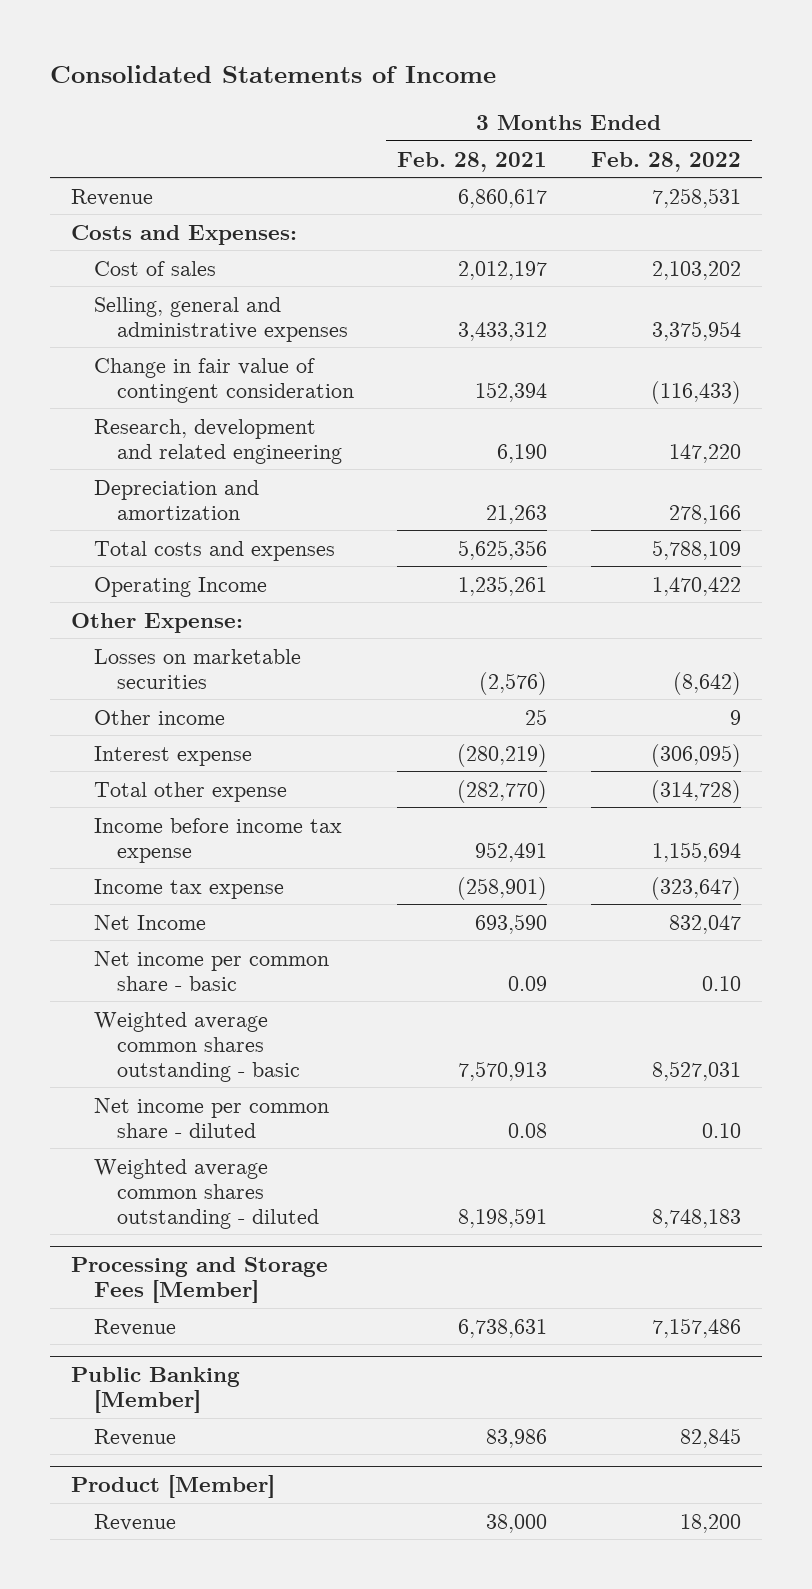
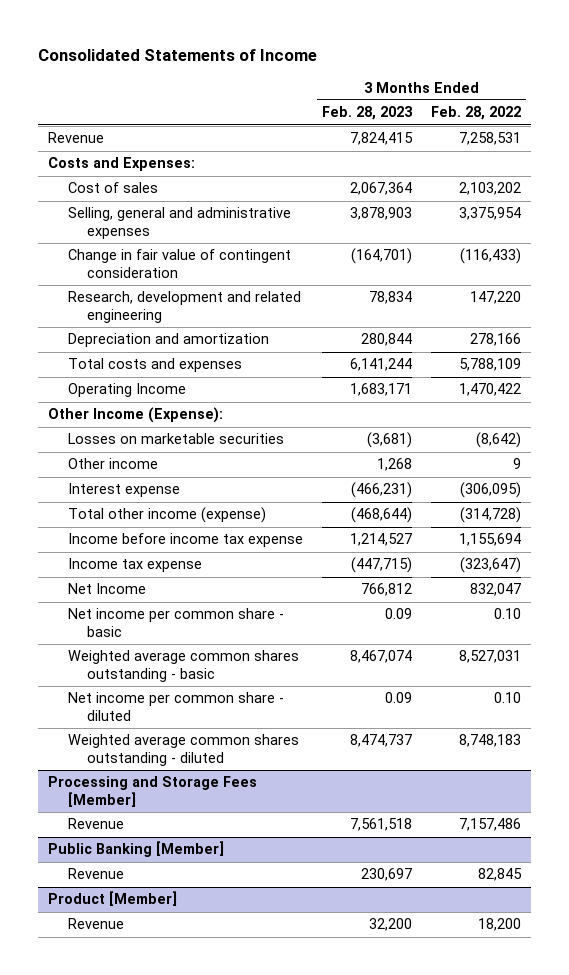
[397,151,548,172] Feb. 28, 2021 -> none
none -> [321,106,413,121] Feb. 28, 2023
[71,612,244,633] Other Expense: -> [47,407,223,424] Other Income (Expense):
[94,781,288,802] Total other expense -> [67,507,266,524] Total other income (expense)

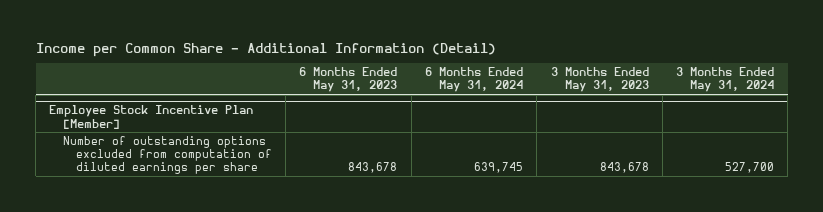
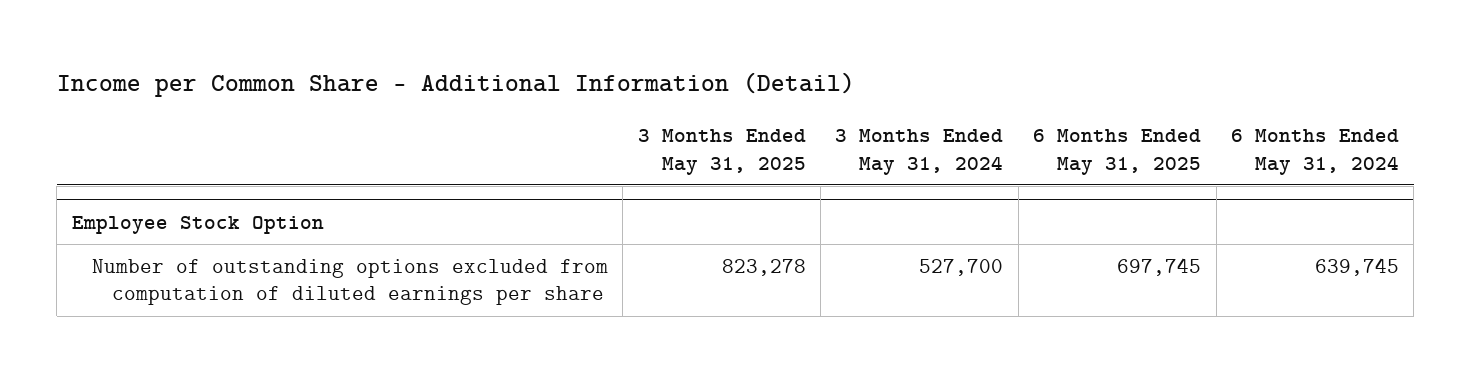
[299,67,398,93] 6 Months Ended May 31, 2023 -> none
[550,67,649,93] 3 Months Ended May 31, 2023 -> none
none -> [637,128,806,175] 3 Months Ended May 31, 2025
none -> [1033,128,1202,175] 6 Months Ended May 31, 2025
[49,105,254,129] Employee Stock Incentive Plan [Member] -> [71,215,324,234] Employee Stock Option

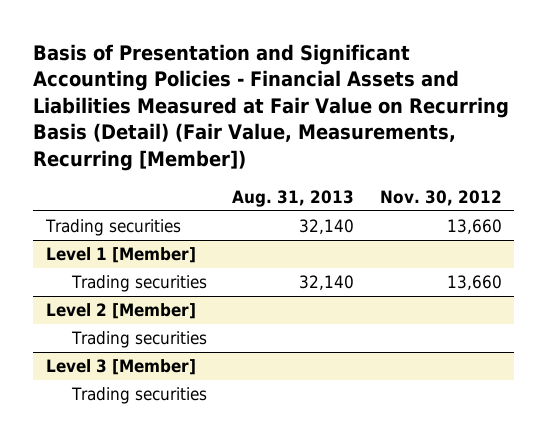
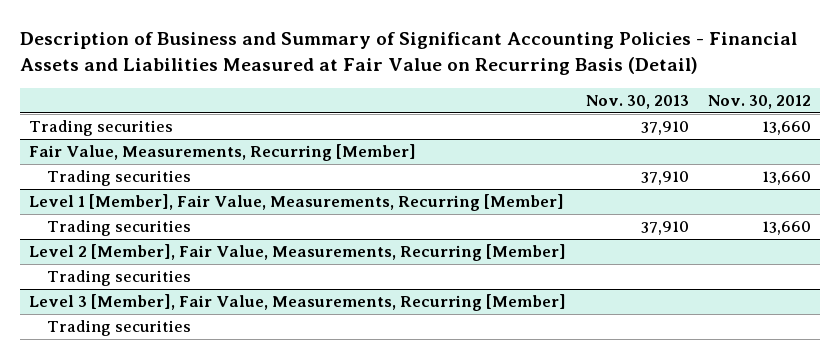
[33,43,510,171] Basis of Presentation and Significant Accounting Policies - Financial Assets and Liabilities Measured at Fair Value on Recurring Basis (Detail) (Fair Value, Measurements, Recurring [Member]) -> [19,32,797,76] Description of Business and Summary of Significant Accounting Policies - Financial Assets and Liabilities Measured at Fair Value on Recurring Basis (Detail)
[232,189,355,207] Aug. 31, 2013 -> none
none -> [585,94,689,109] Nov. 30, 2013
[46,247,197,264] Level 1 [Member] -> none
none -> [29,144,417,162] Fair Value, Measurements, Recurring [Member]
[46,303,197,320] Level 2 [Member] -> none
none -> [29,194,565,212] Level 1 [Member], Fair Value, Measurements, Recurring [Member]
none -> [47,220,192,237] Trading securities
none -> [29,244,567,262] Level 2 [Member], Fair Value, Measurements, Recurring [Member]
[46,359,197,376] Level 3 [Member] -> none
none -> [29,294,567,312] Level 3 [Member], Fair Value, Measurements, Recurring [Member]

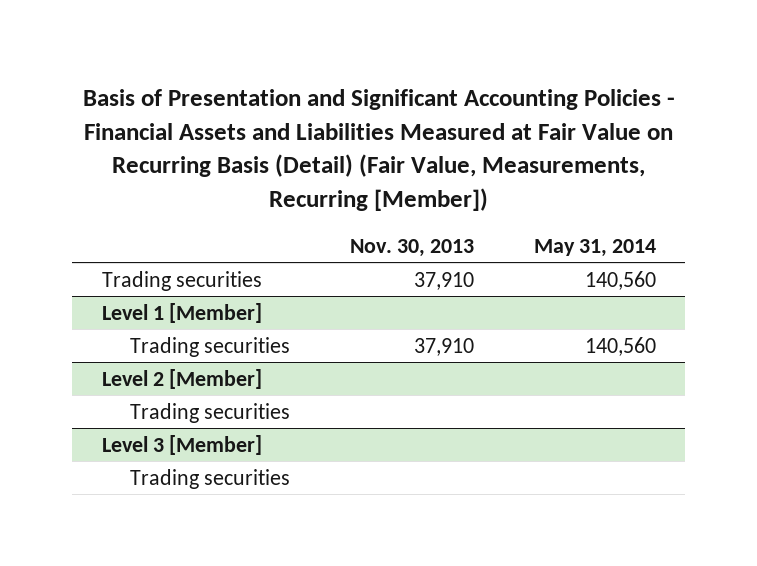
[19,32,797,76] Description of Business and Summary of Significant Accounting Policies - Financial Assets and Liabilities Measured at Fair Value on Recurring Basis (Detail) -> [82,88,675,212] Basis of Presentation and Significant Accounting Policies - Financial Assets and Liabilities Measured at Fair Value on Recurring Basis (Detail) (Fair Value, Measurements, Recurring [Member])
[707,94,811,109] Nov. 30, 2012 -> none
none -> [533,238,656,257] May 31, 2014
[29,144,417,162] Fair Value, Measurements, Recurring [Member] -> none
[47,170,192,187] Trading securities -> none
[29,194,565,212] Level 1 [Member], Fair Value, Measurements, Recurring [Member] -> none
none -> [101,302,262,323] Level 1 [Member]
[29,244,567,262] Level 2 [Member], Fair Value, Measurements, Recurring [Member] -> none
none -> [101,368,262,389] Level 2 [Member]
[29,294,567,312] Level 3 [Member], Fair Value, Measurements, Recurring [Member] -> none
none -> [101,434,262,455] Level 3 [Member]

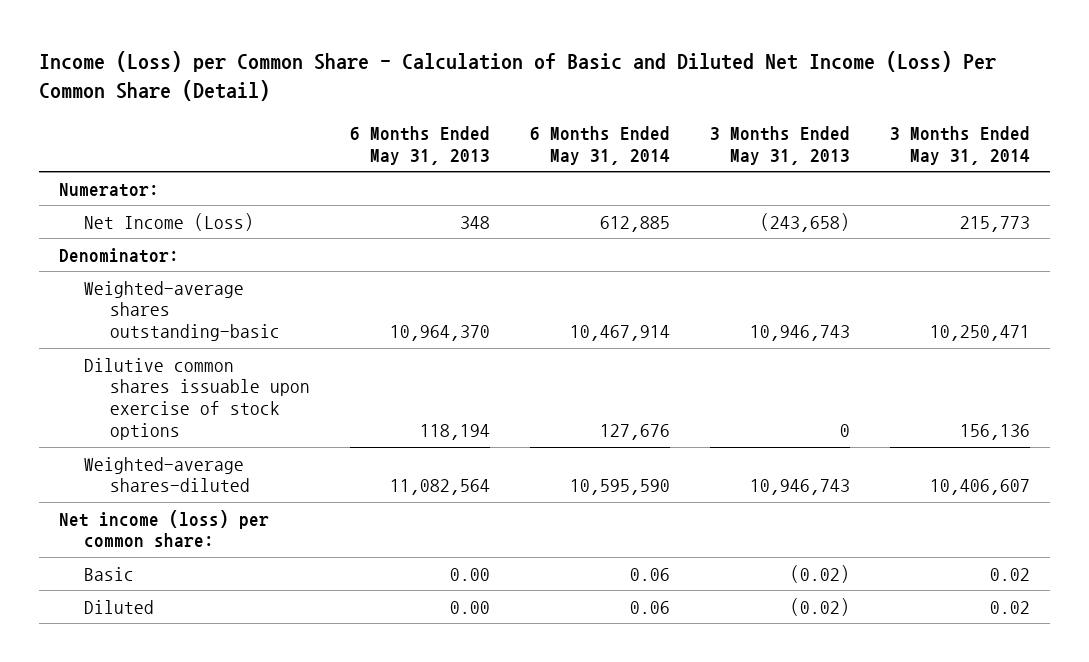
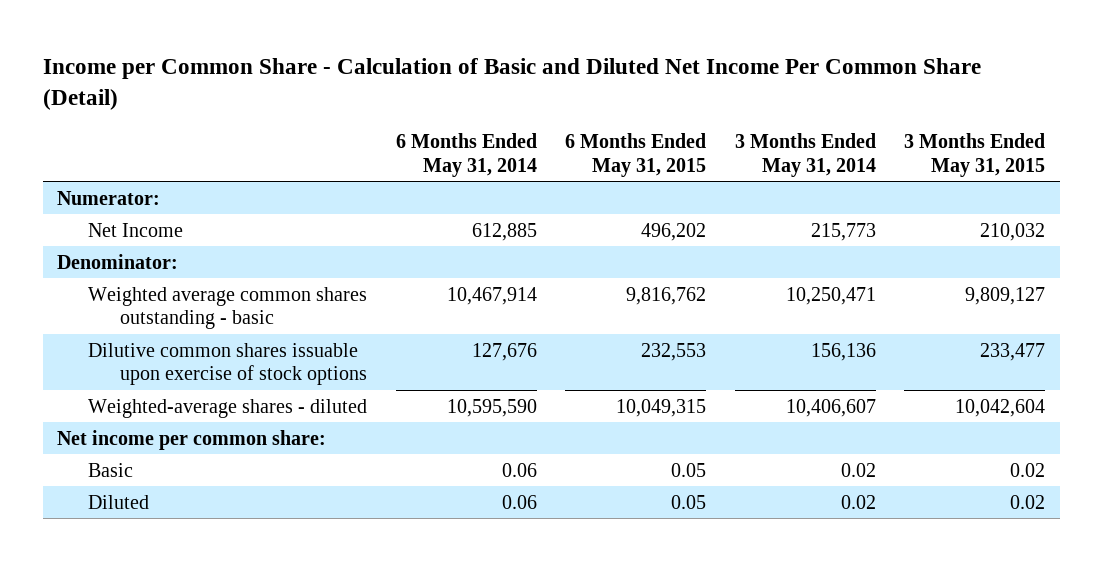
[39,51,997,102] Income (Loss) per Common Share - Calculation of Basic and Diluted Net Income (Loss) Per Common Share (Detail) -> [42,57,981,111] Income per Common Share - Calculation of Basic and Diluted Net Income Per Common Share (Detail)
[349,125,490,165] 6 Months Ended May 31, 2013 -> none
[710,125,851,165] 3 Months Ended May 31, 2013 -> none
none -> [565,132,707,177] 6 Months Ended May 31, 2015
none -> [904,132,1046,177] 3 Months Ended May 31, 2015
[84,212,255,231] Net Income (Loss) -> [88,222,184,237] Net Income
[84,280,280,342] Weighted-average shares outstanding-basic -> [88,286,368,330] Weighted average common shares outstanding - basic
[84,456,250,493] Weighted-average shares-diluted -> [88,398,368,418] Weighted-average shares - diluted
[59,509,270,549] Net income (loss) per common share: -> [56,429,326,450] Net income per common share:

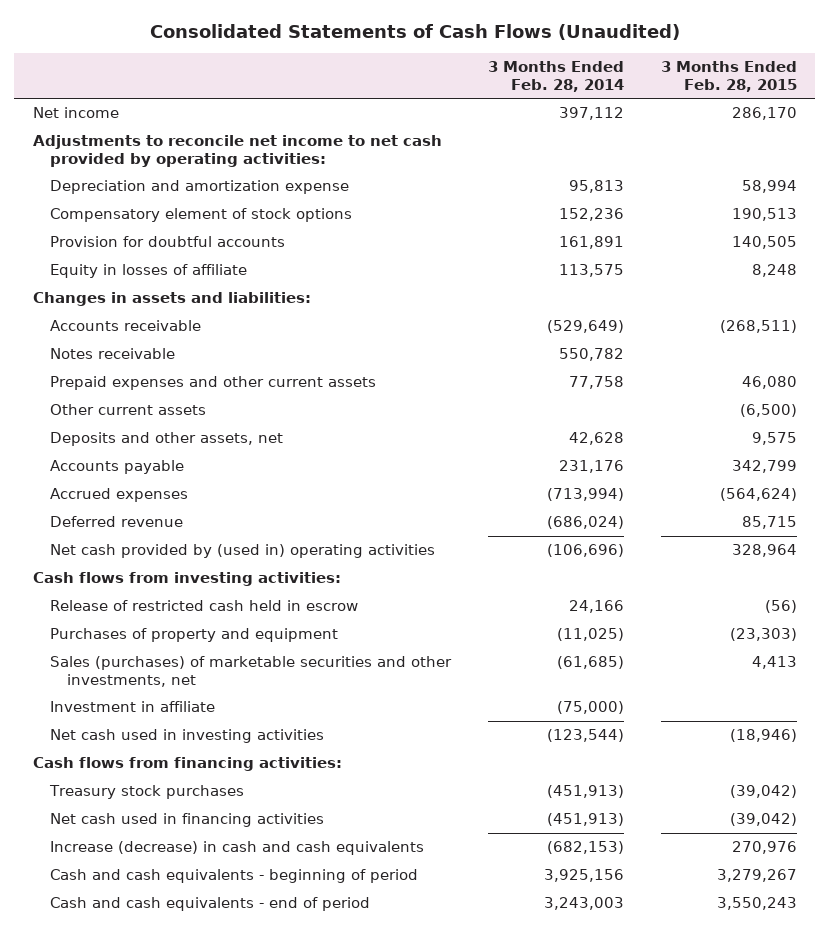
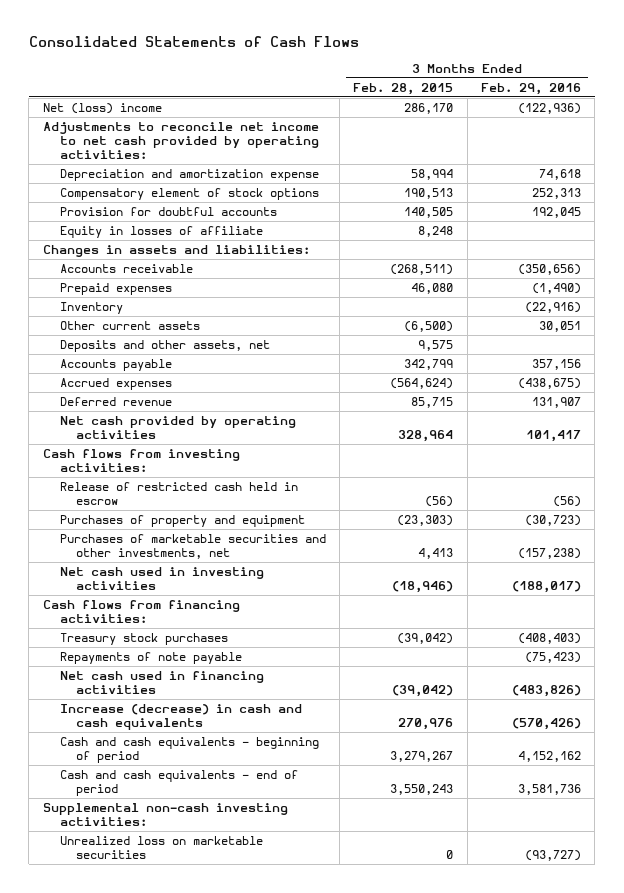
[149,23,680,40] Consolidated Statements of Cash Flows (Unaudited) -> [28,36,359,48] Consolidated Statements of Cash Flows
[487,61,624,93] 3 Months Ended Feb. 28, 2014 -> none
none -> [481,82,582,95] Feb. 29, 2016
[32,107,119,119] Net income -> [42,102,162,114] Net (loss) income
[49,348,175,360] Notes receivable -> none
[49,376,376,391] Prepaid expenses and other current assets -> [59,282,172,295] Prepaid expenses
none -> [59,301,123,314] Inventory
[49,544,435,559] Net cash provided by (used in) operating activities -> [59,415,296,440] Net cash provided by operating activities
[49,701,215,713] Investment in affiliate -> none
[49,656,452,688] Sales (purchases) of marketable securities and other investments, net -> [59,533,326,560] Purchases of marketable securities and other investments, net
none -> [59,651,242,664] Repayments of note payable
none -> [42,802,288,827] Supplemental non-cash investing activities:
none -> [59,835,263,860] Unrealized loss on marketable securities

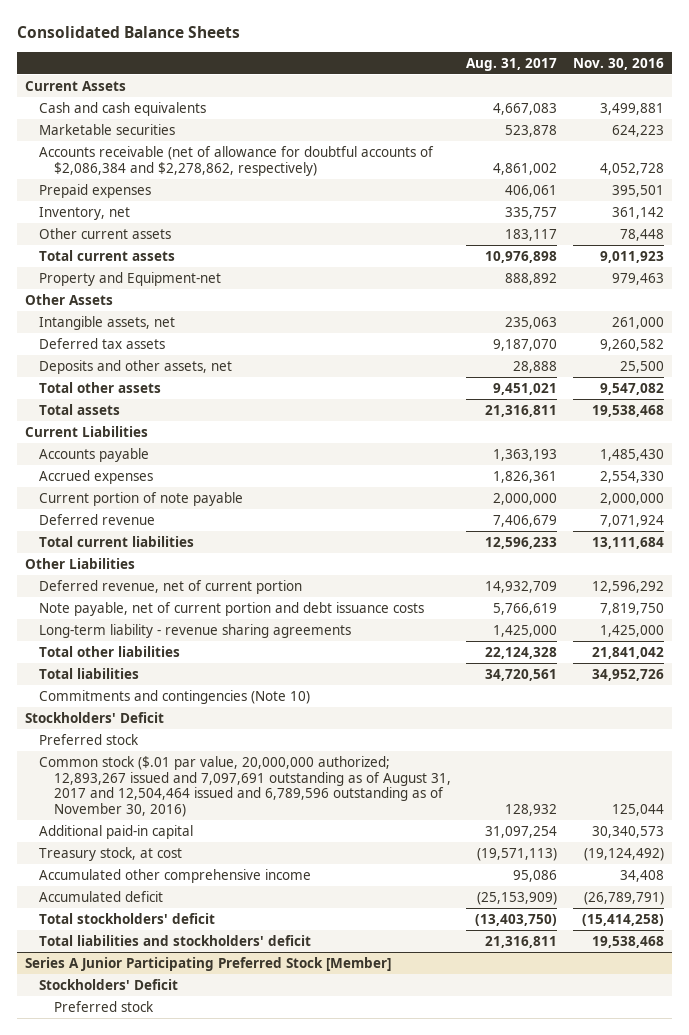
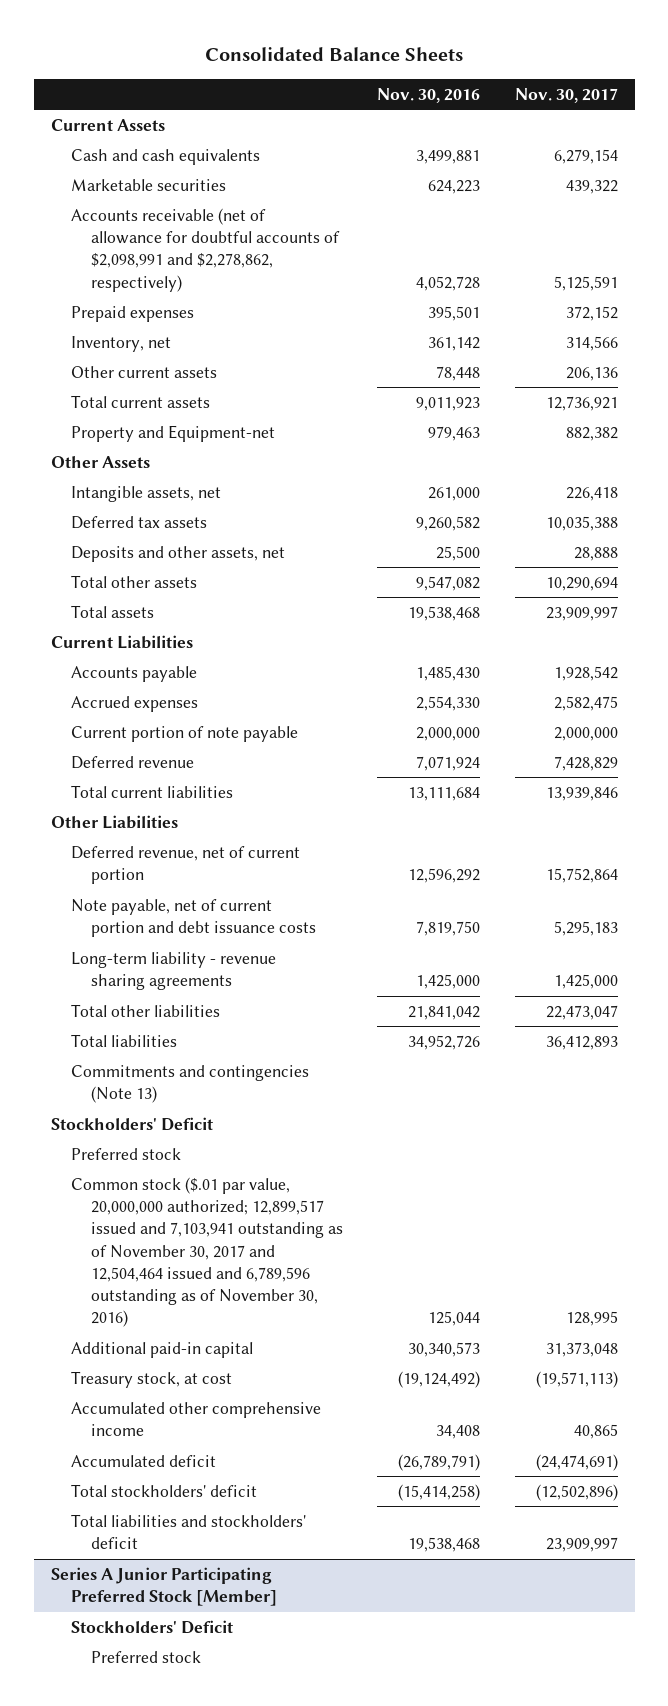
[466,57,558,71] Aug. 31, 2017 -> none
none -> [514,87,618,103] Nov. 30, 2017
[39,145,435,176] Accounts receivable (net of allowance for doubtful accounts of $2,086,384 and $2,278,862, respectively) -> [71,207,341,292] Accounts receivable (net of allowance for doubtful accounts of $2,098,991 and $2,278,862, respectively)
[39,689,311,704] Commitments and contingencies (Note 10) -> [71,1064,310,1104] Commitments and contingencies (Note 13)
[39,755,451,818] Common stock ($.01 par value, 20,000,000 authorized; 12,893,267 issued and 7,097,691 outstanding as of August 31, 2017 and 12,504,464 issued and 6,789,596 outstanding as of November 30, 2016) -> [71,1176,344,1328] Common stock ($.01 par value, 20,000,000 authorized; 12,899,517 issued and 7,103,941 outstanding as of November 30, 2017 and 12,504,464 issued and 6,789,596 outstanding as of November 30, 2016)

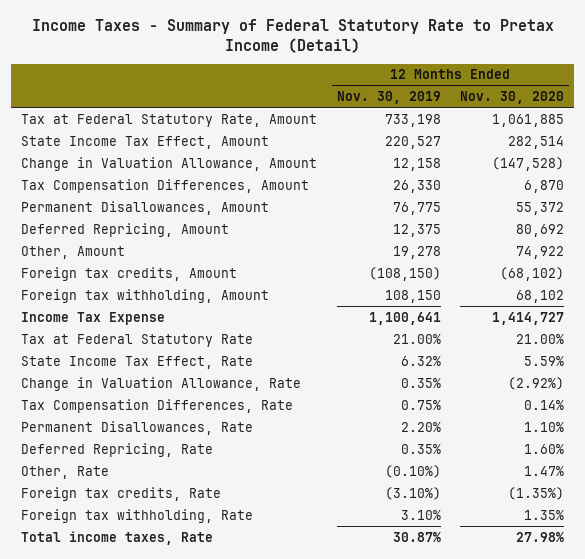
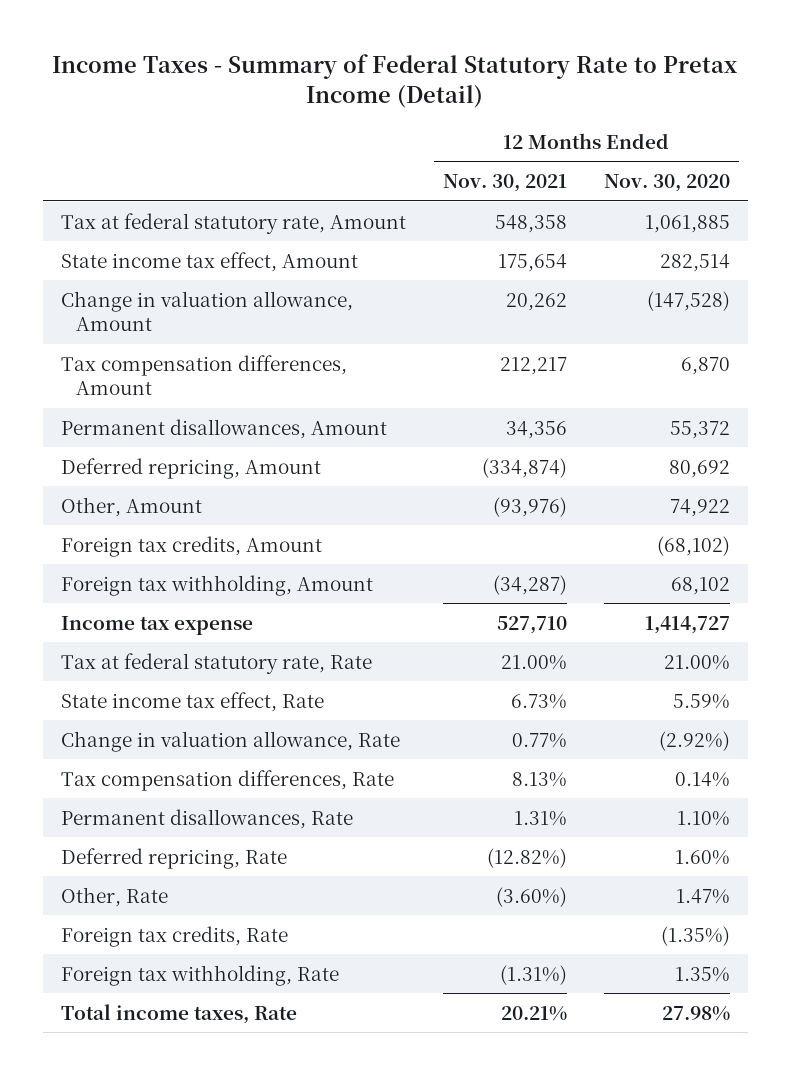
[336,91,441,105] Nov. 30, 2019 -> none
none -> [442,174,567,193] Nov. 30, 2021
[21,113,318,127] Tax at Federal Statutory Rate, Amount -> [61,212,407,234] Tax at federal statutory rate, Amount
[21,135,270,149] State Income Tax Effect, Amount -> [61,251,359,272] State income tax effect, Amount
[21,156,318,171] Change in Valuation Allowance, Amount -> [61,290,354,332] Change in valuation allowance, Amount
[21,178,310,193] Tax Compensation Differences, Amount -> [61,354,348,396] Tax compensation differences, Amount
[21,200,270,215] Permanent Disallowances, Amount -> [61,418,388,439] Permanent disallowances, Amount
[21,222,230,237] Deferred Repricing, Amount -> [61,457,322,479] Deferred repricing, Amount
[21,311,166,325] Income Tax Expense -> [61,615,254,635] Income tax expense
[21,333,254,347] Tax at Federal Statutory Rate -> [61,652,373,674] Tax at federal statutory rate, Rate
[21,355,254,369] State Income Tax Effect, Rate -> [61,691,325,712] State income tax effect, Rate
[21,376,302,391] Change in Valuation Allowance, Rate -> [61,730,401,752] Change in valuation allowance, Rate
[21,398,294,413] Tax Compensation Differences, Rate -> [61,769,395,791] Tax compensation differences, Rate
[21,420,254,435] Permanent Disallowances, Rate -> [61,808,354,829] Permanent disallowances, Rate
[21,442,214,457] Deferred Repricing, Rate -> [61,847,288,869] Deferred repricing, Rate

